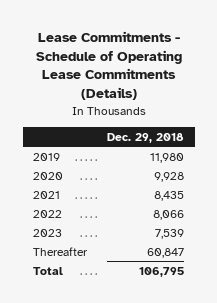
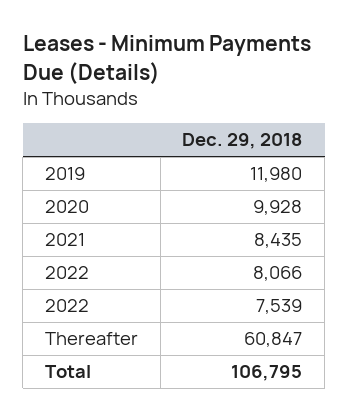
[35,30,182,101] Lease Commitments - Schedule of Operating Lease Commitments (Details) -> [22,35,311,84] Leases - Minimum Payments Due (Details)
[32,228,62,237] 2023 -> [44,299,89,313] 2022

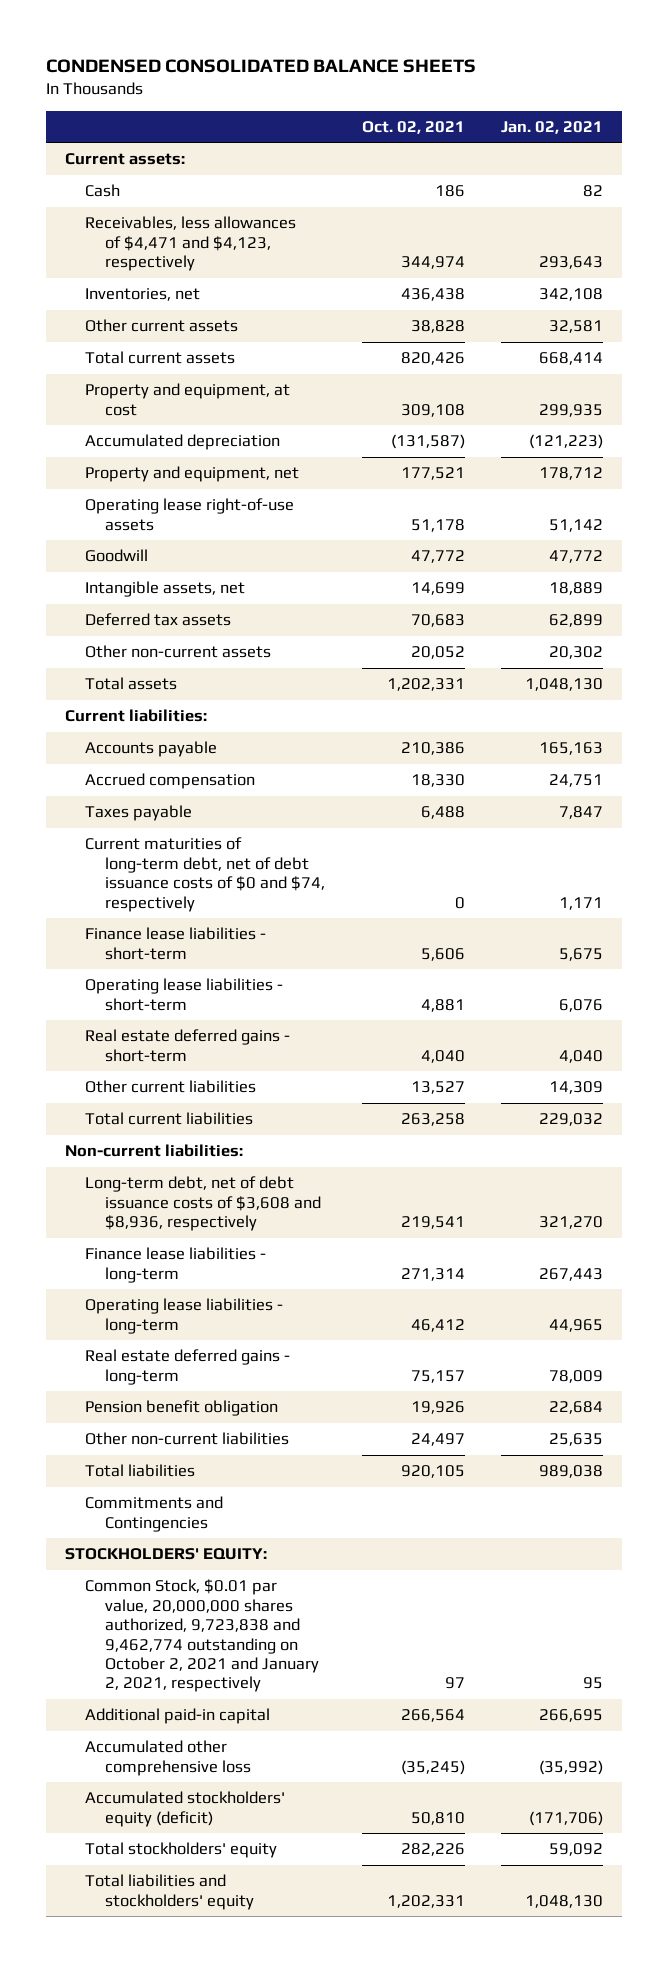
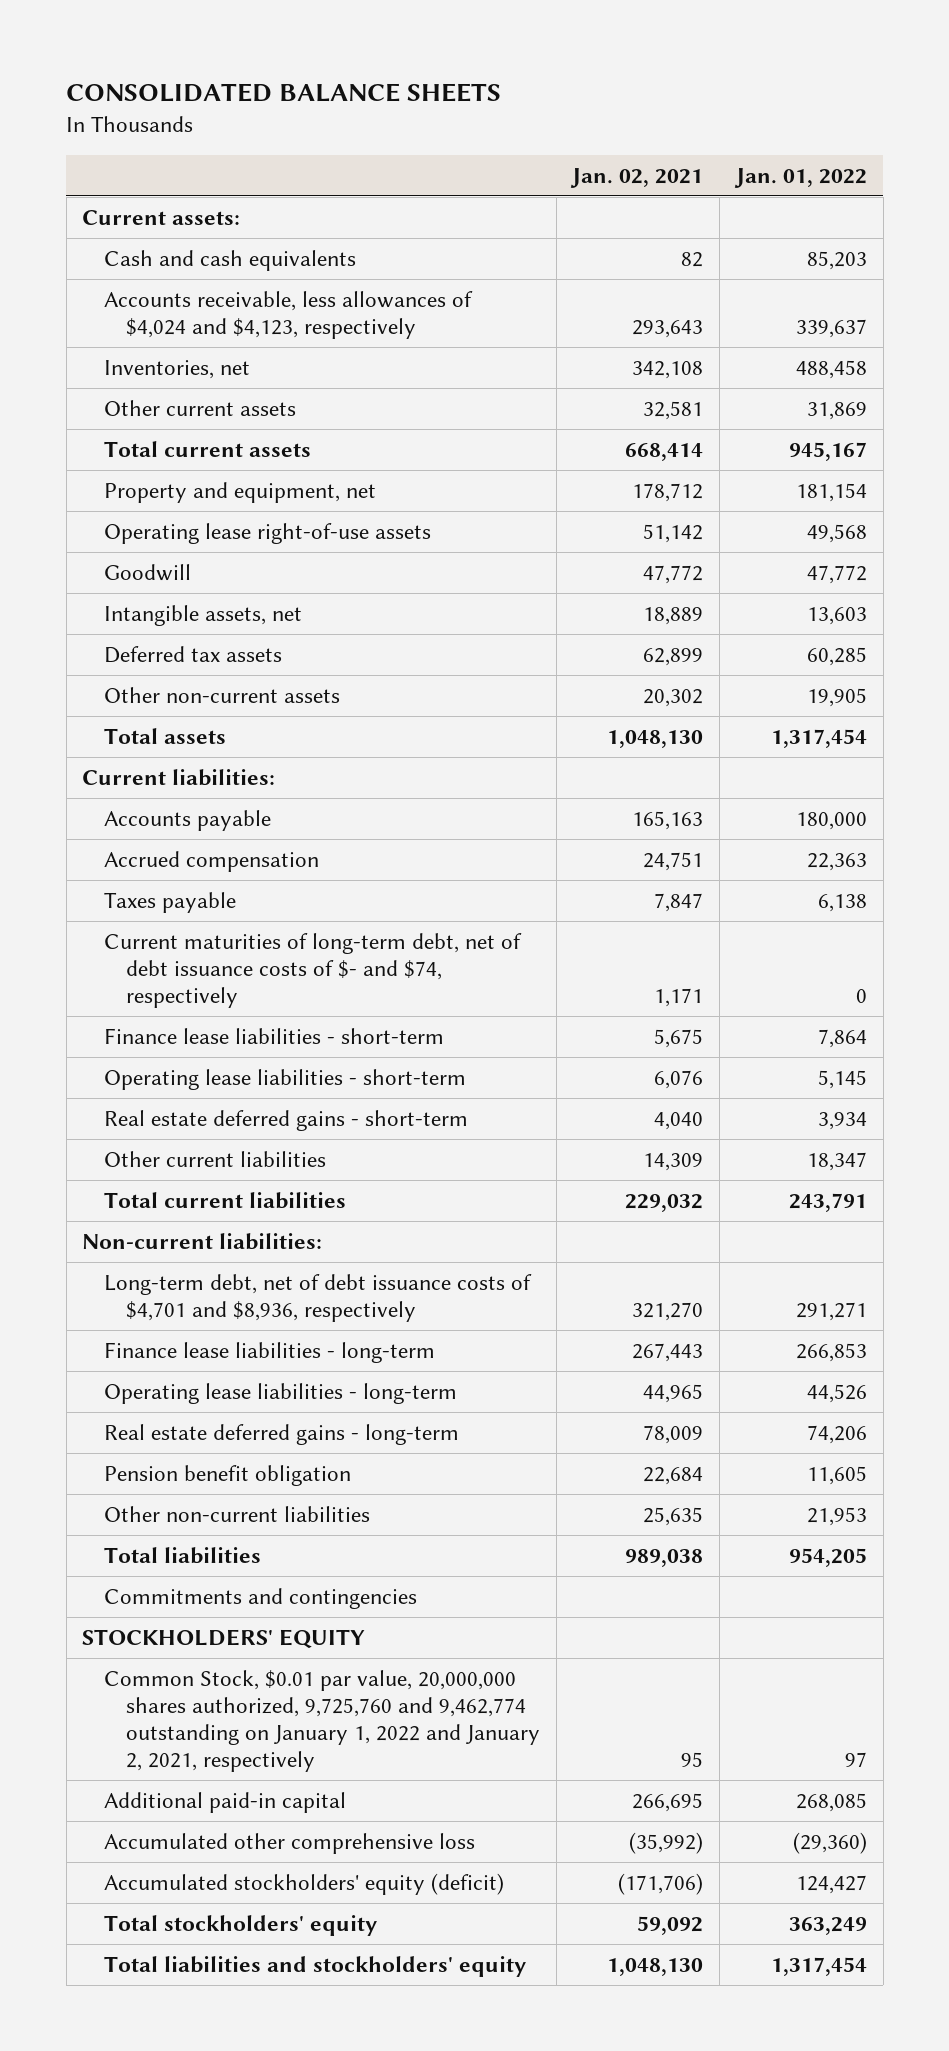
[46,59,477,74] CONDENSED CONSOLIDATED BALANCE SHEETS -> [66,83,502,103] CONSOLIDATED BALANCE SHEETS
[361,120,465,134] Oct. 02, 2021 -> none
none -> [734,167,868,188] Jan. 01, 2022
[84,184,120,198] Cash -> [104,249,357,271] Cash and cash equivalents
[84,216,296,272] Receivables, less allowances of $4,471 and $4,123, respectively -> [104,290,474,340] Accounts receivable, less allowances of $4,024 and $4,123, respectively
[84,383,290,416] Property and equipment, at cost -> none
[84,434,280,451] Accumulated depreciation -> none
[84,837,325,912] Current maturities of long-term debt, net of debt issuance costs of $0 and $74, respectively -> [104,932,523,1009] Current maturities of long-term debt, net of debt issuance costs of $- and $74, respectively
[84,1176,321,1232] Long-term debt, net of debt issuance costs of $3,608 and $8,936, respectively -> [104,1273,533,1323] Long-term debt, net of debt issuance costs of $4,701 and $8,936, respectively
[84,1496,223,1532] Commitments and Contingencies -> [104,1587,418,1609] Commitments and contingencies
[64,1548,267,1561] STOCKHOLDERS' EQUITY: -> [82,1628,366,1649] STOCKHOLDERS' EQUITY
[84,1579,319,1693] Common Stock, $0.01 par value, 20,000,000 shares authorized, 9,723,838 and 9,462,774 outstanding on October 2, 2021 and January 2, 2021, respectively -> [104,1669,540,1773] Common Stock, $0.01 par value, 20,000,000 shares authorized, 9,725,760 and 9,462,774 outstanding on January 1, 2022 and January 2, 2021, respectively

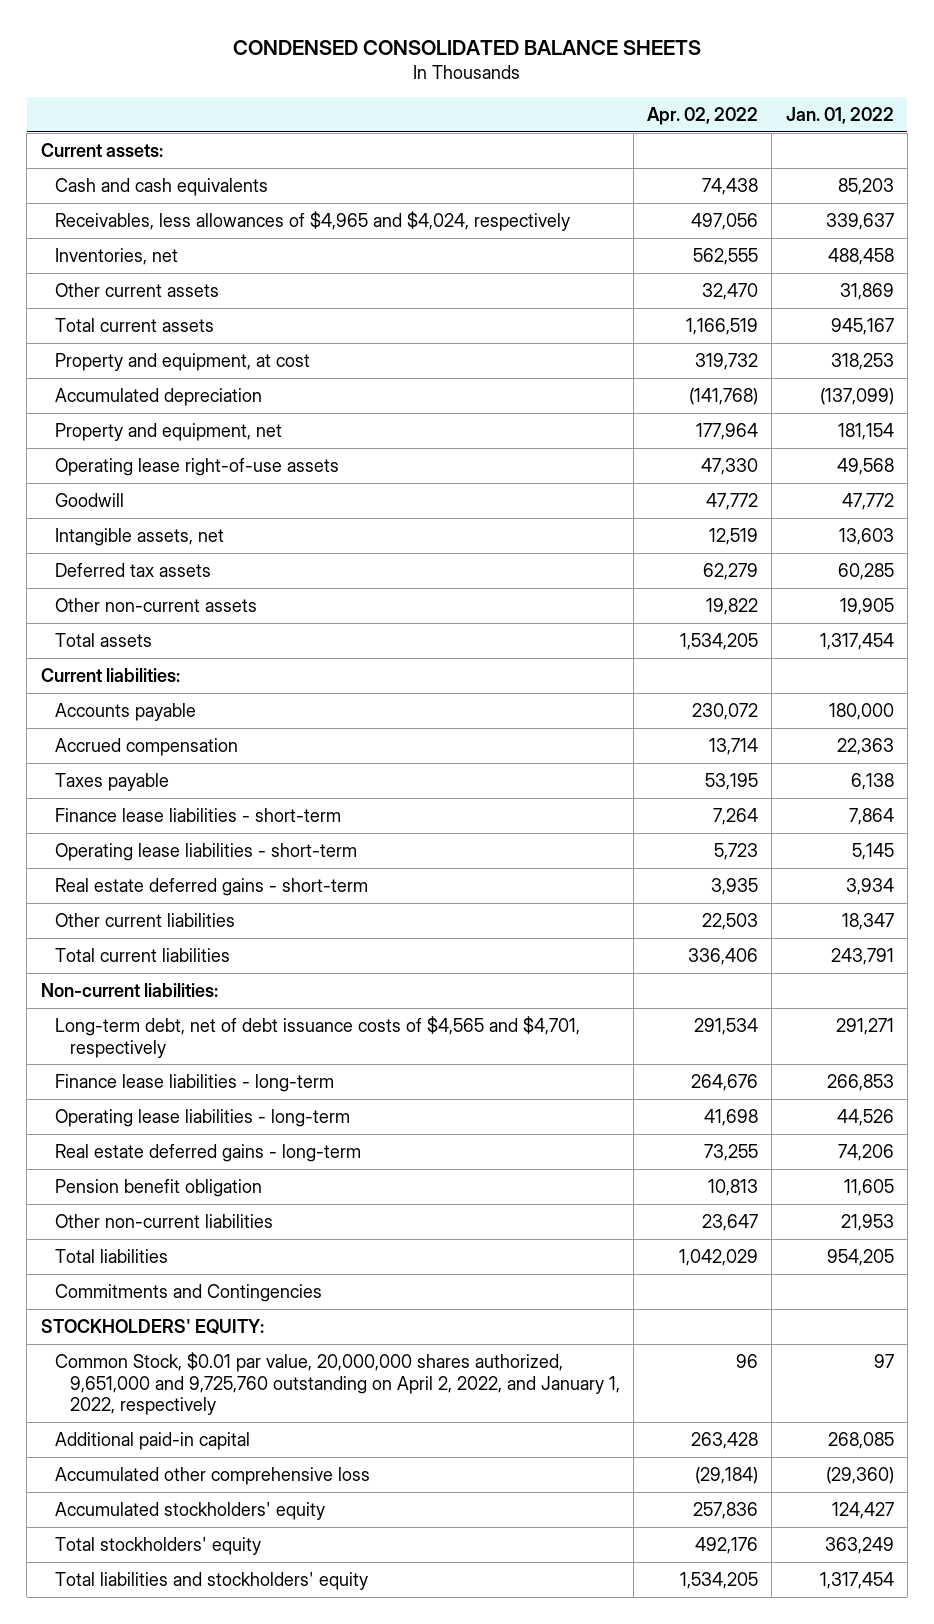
[66,83,502,103] CONSOLIDATED BALANCE SHEETS -> [233,39,702,55] CONDENSED CONSOLIDATED BALANCE SHEETS
[570,167,704,188] Jan. 02, 2021 -> none
none -> [647,107,759,126] Apr. 02, 2022
[104,290,474,340] Accounts receivable, less allowances of $4,024 and $4,123, respectively -> [55,210,571,231] Receivables, less allowances of $4,965 and $4,024, respectively
none -> [55,352,311,371] Property and equipment, at cost
none -> [55,387,263,406] Accumulated depreciation
[104,932,523,1009] Current maturities of long-term debt, net of debt issuance costs of $- and $74, respectively -> none
[104,1273,533,1323] Long-term debt, net of debt issuance costs of $4,701 and $8,936, respectively -> [55,1015,581,1058] Long-term debt, net of debt issuance costs of $4,565 and $4,701, respectively
[104,1587,418,1609] Commitments and contingencies -> [55,1283,323,1302] Commitments and Contingencies
[82,1628,366,1649] STOCKHOLDERS' EQUITY -> [40,1318,264,1334] STOCKHOLDERS' EQUITY:
[104,1669,540,1773] Common Stock, $0.01 par value, 20,000,000 shares authorized, 9,725,760 and 9,462,774 outstanding on January 1, 2022 and January 2, 2021, respectively -> [55,1351,620,1416] Common Stock, $0.01 par value, 20,000,000 shares authorized, 9,651,000 and 9,725,760 outstanding on April 2, 2022, and January 1, 2022, respectively
[104,1872,505,1895] Accumulated stockholders' equity (deficit) -> [55,1501,326,1520] Accumulated stockholders' equity

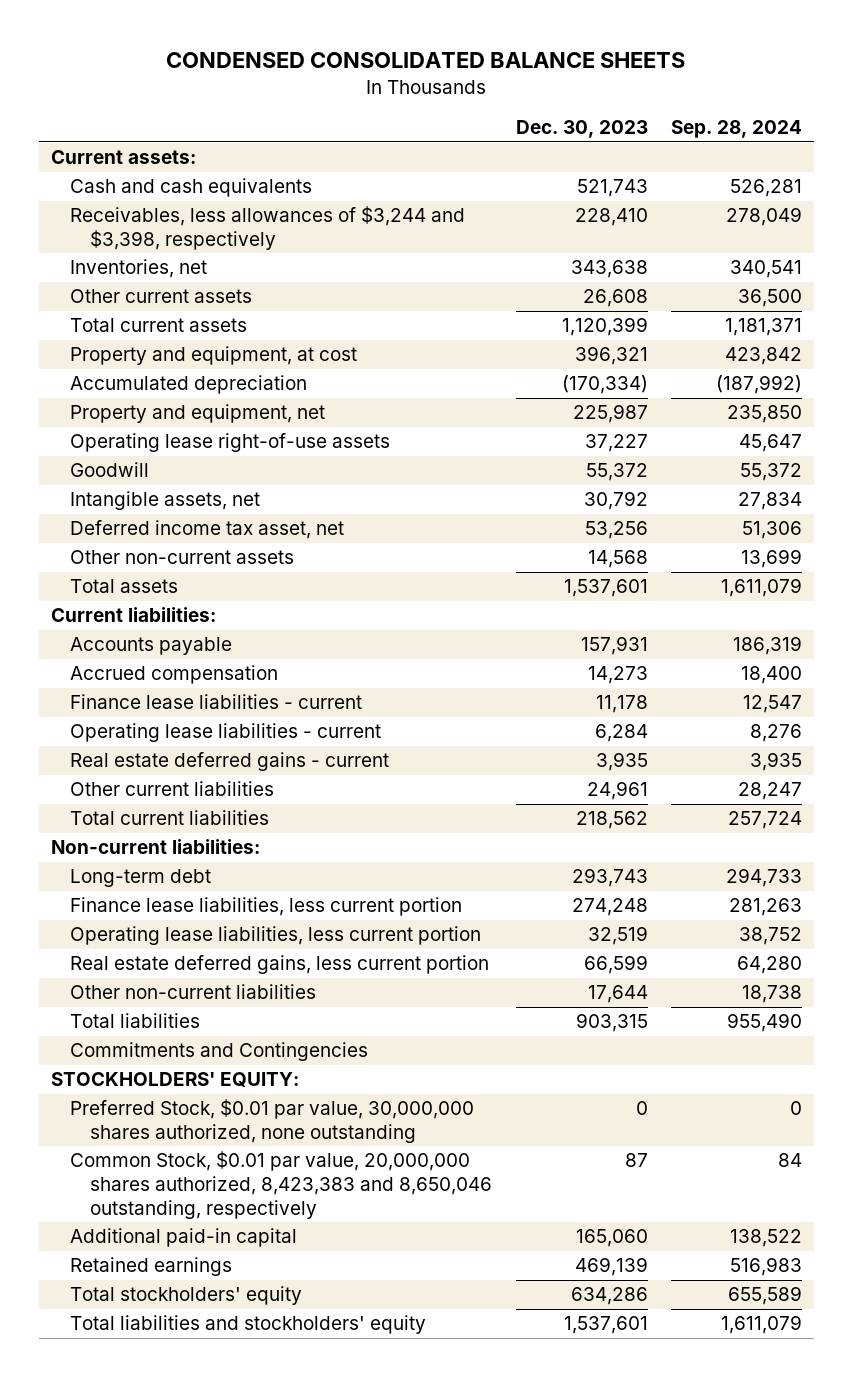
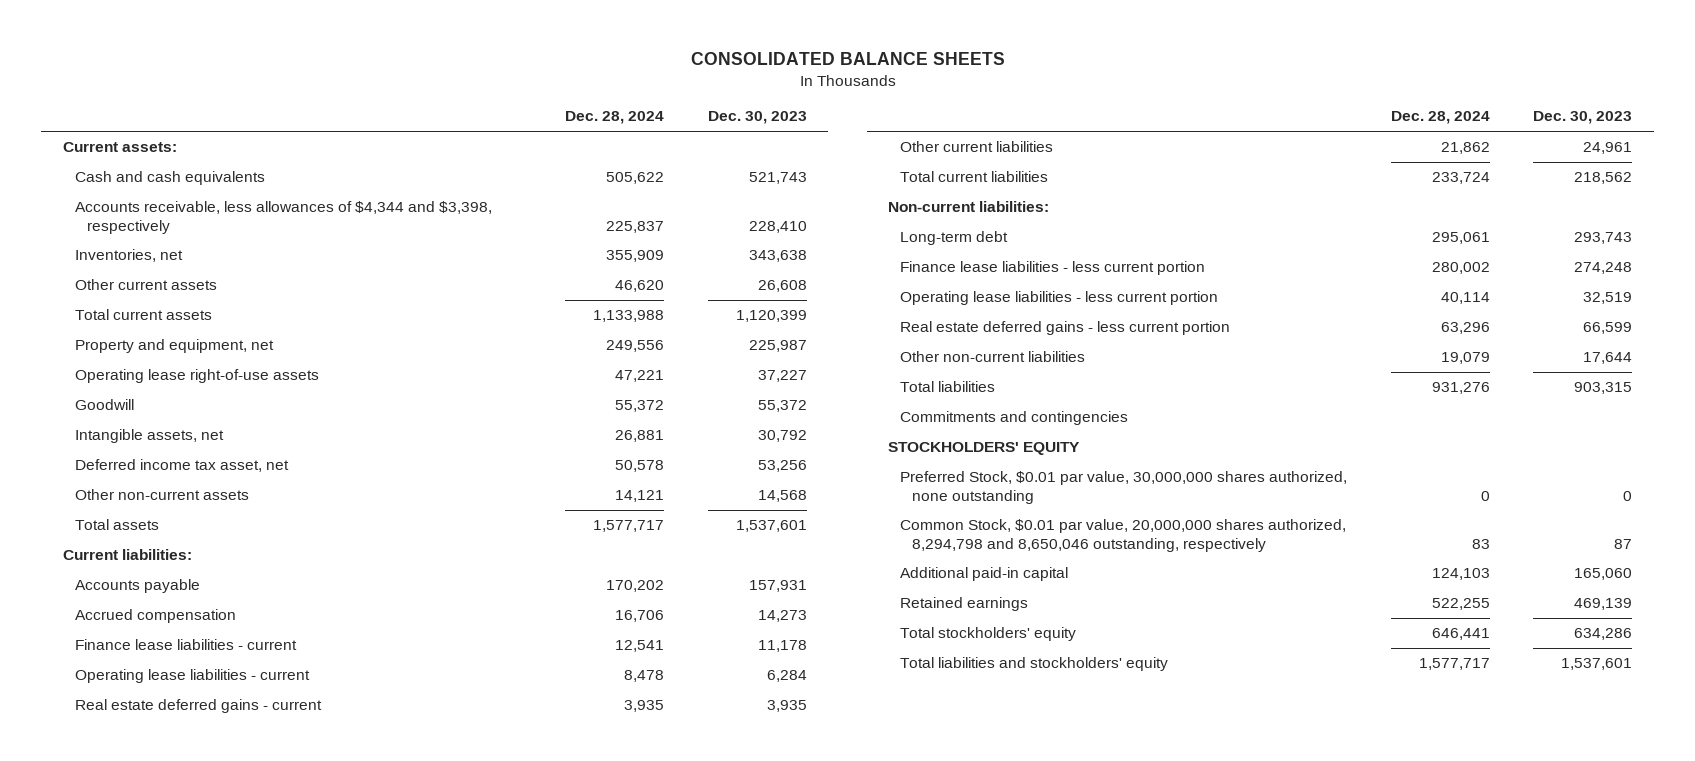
[166,52,686,69] CONDENSED CONSOLIDATED BALANCE SHEETS -> [690,51,1005,65] CONSOLIDATED BALANCE SHEETS
[671,120,803,139] Sep. 28, 2024 -> none
none -> [565,111,665,125] Dec. 28, 2024
[70,206,466,251] Receivables, less allowances of $3,244 and $3,398, respectively -> [74,201,492,234] Accounts receivable, less allowances of $4,344 and $3,398, respectively
[70,346,358,366] Property and equipment, at cost -> none
[70,375,308,395] Accumulated depreciation -> none
[70,897,463,917] Finance lease liabilities, less current portion -> [900,261,1206,276] Finance lease liabilities - less current portion
[70,926,482,946] Operating lease liabilities, less current portion -> [900,291,1219,306] Operating lease liabilities - less current portion
[70,955,490,975] Real estate deferred gains, less current portion -> [900,321,1231,336] Real estate deferred gains - less current portion
[70,1042,369,1062] Commitments and Contingencies -> [900,411,1129,426] Commitments and contingencies
[50,1072,299,1088] STOCKHOLDERS' EQUITY: -> [888,442,1081,456] STOCKHOLDERS' EQUITY
[70,1151,492,1219] Common Stock, $0.01 par value, 20,000,000 shares authorized, 8,423,383 and 8,650,046 outstanding, respectively -> [900,519,1347,552] Common Stock, $0.01 par value, 20,000,000 shares authorized, 8,294,798 and 8,650,046 outstanding, respectively

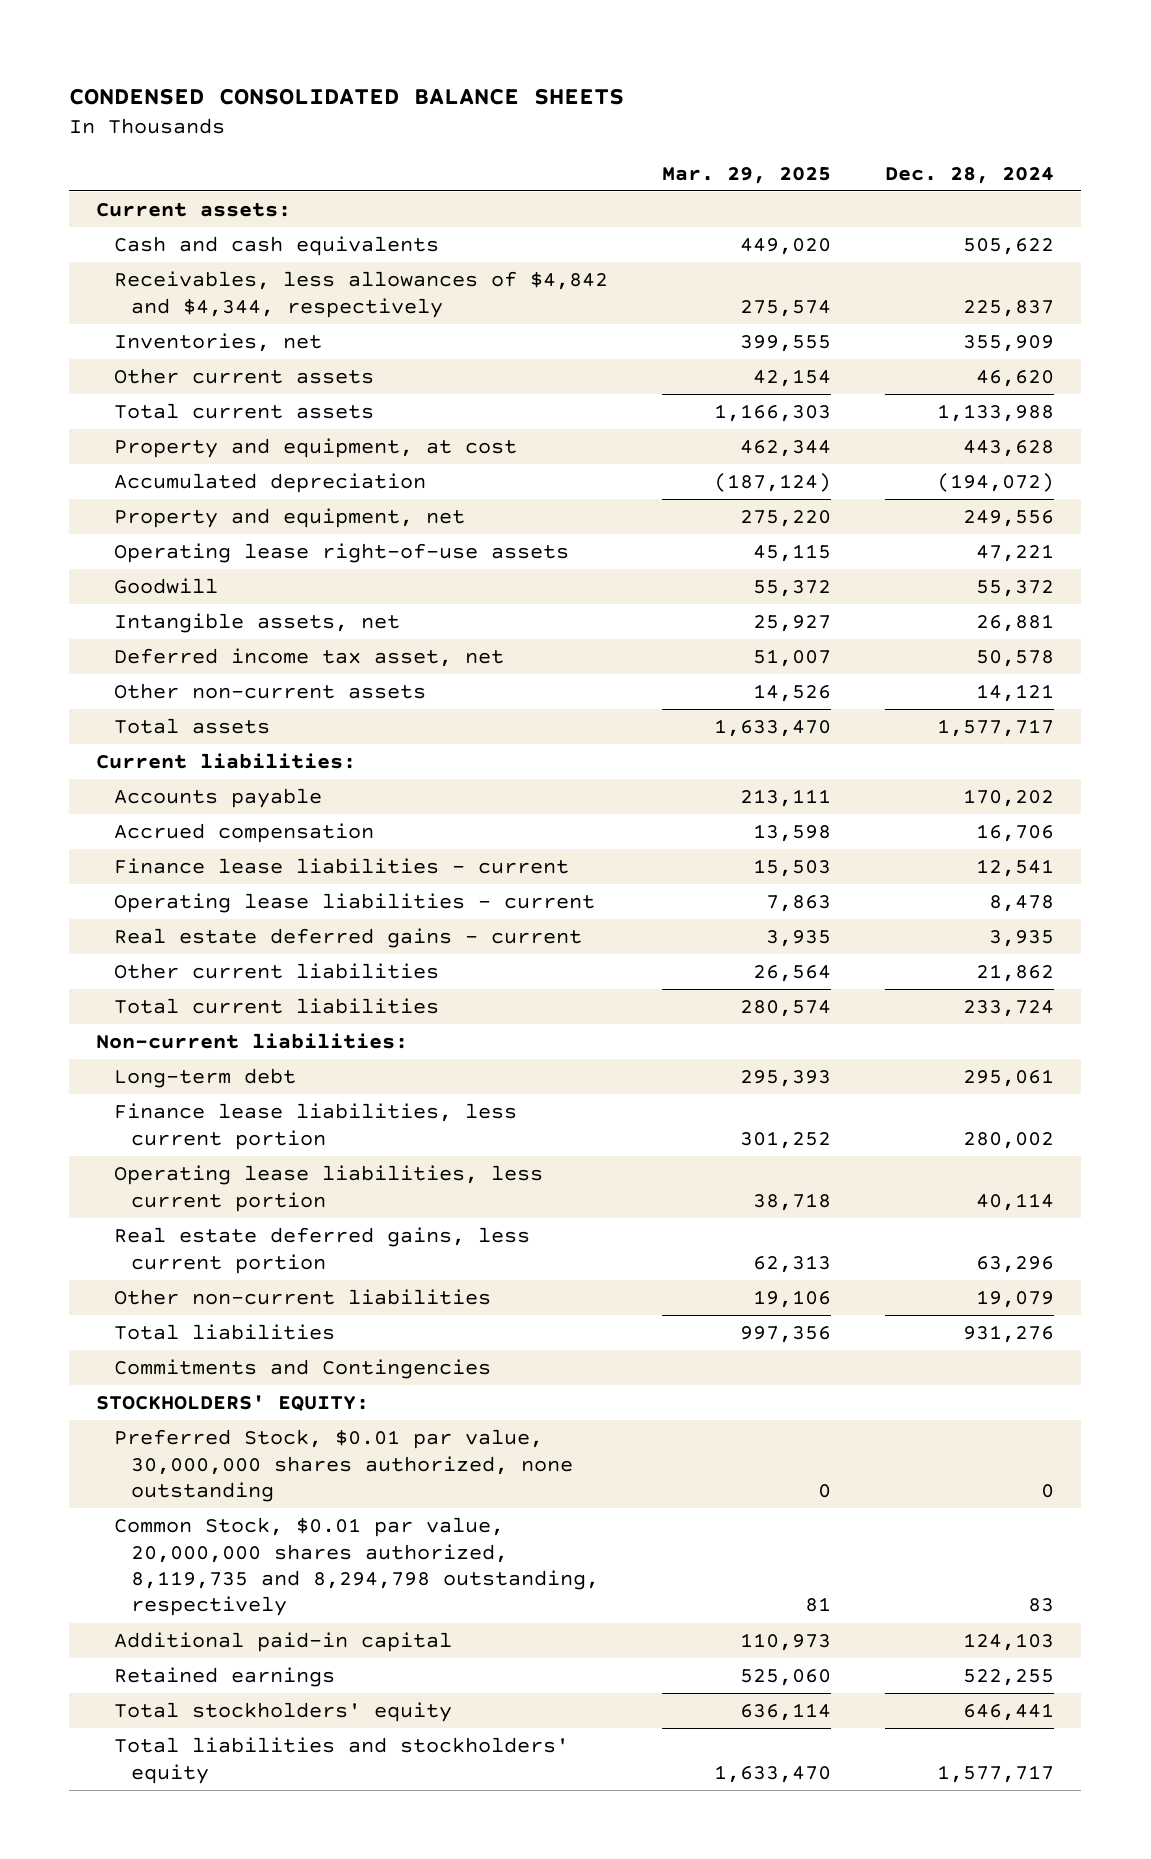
[690,51,1005,65] CONSOLIDATED BALANCE SHEETS -> [69,87,625,105] CONDENSED CONSOLIDATED BALANCE SHEETS
[707,111,807,125] Dec. 30, 2023 -> none
none -> [661,166,831,184] Mar. 29, 2025
[74,201,492,234] Accounts receivable, less allowances of $4,344 and $3,398, respectively -> [113,271,608,318] Receivables, less allowances of $4,842 and $4,344, respectively
none -> [113,438,517,459] Property and equipment, at cost
none -> [113,473,426,494] Accumulated depreciation
[900,261,1206,276] Finance lease liabilities - less current portion -> [113,1103,517,1150] Finance lease liabilities, less current portion
[900,291,1219,306] Operating lease liabilities - less current portion -> [113,1165,543,1212] Operating lease liabilities, less current portion
[900,321,1231,336] Real estate deferred gains - less current portion -> [113,1227,530,1274] Real estate deferred gains, less current portion
[900,411,1129,426] Commitments and contingencies -> [113,1359,491,1380] Commitments and Contingencies
[888,442,1081,456] STOCKHOLDERS' EQUITY -> [96,1395,370,1412] STOCKHOLDERS' EQUITY:
[900,519,1347,552] Common Stock, $0.01 par value, 20,000,000 shares authorized, 8,294,798 and 8,650,046 outstanding, respectively -> [113,1517,599,1617] Common Stock, $0.01 par value, 20,000,000 shares authorized, 8,119,735 and 8,294,798 outstanding, respectively

